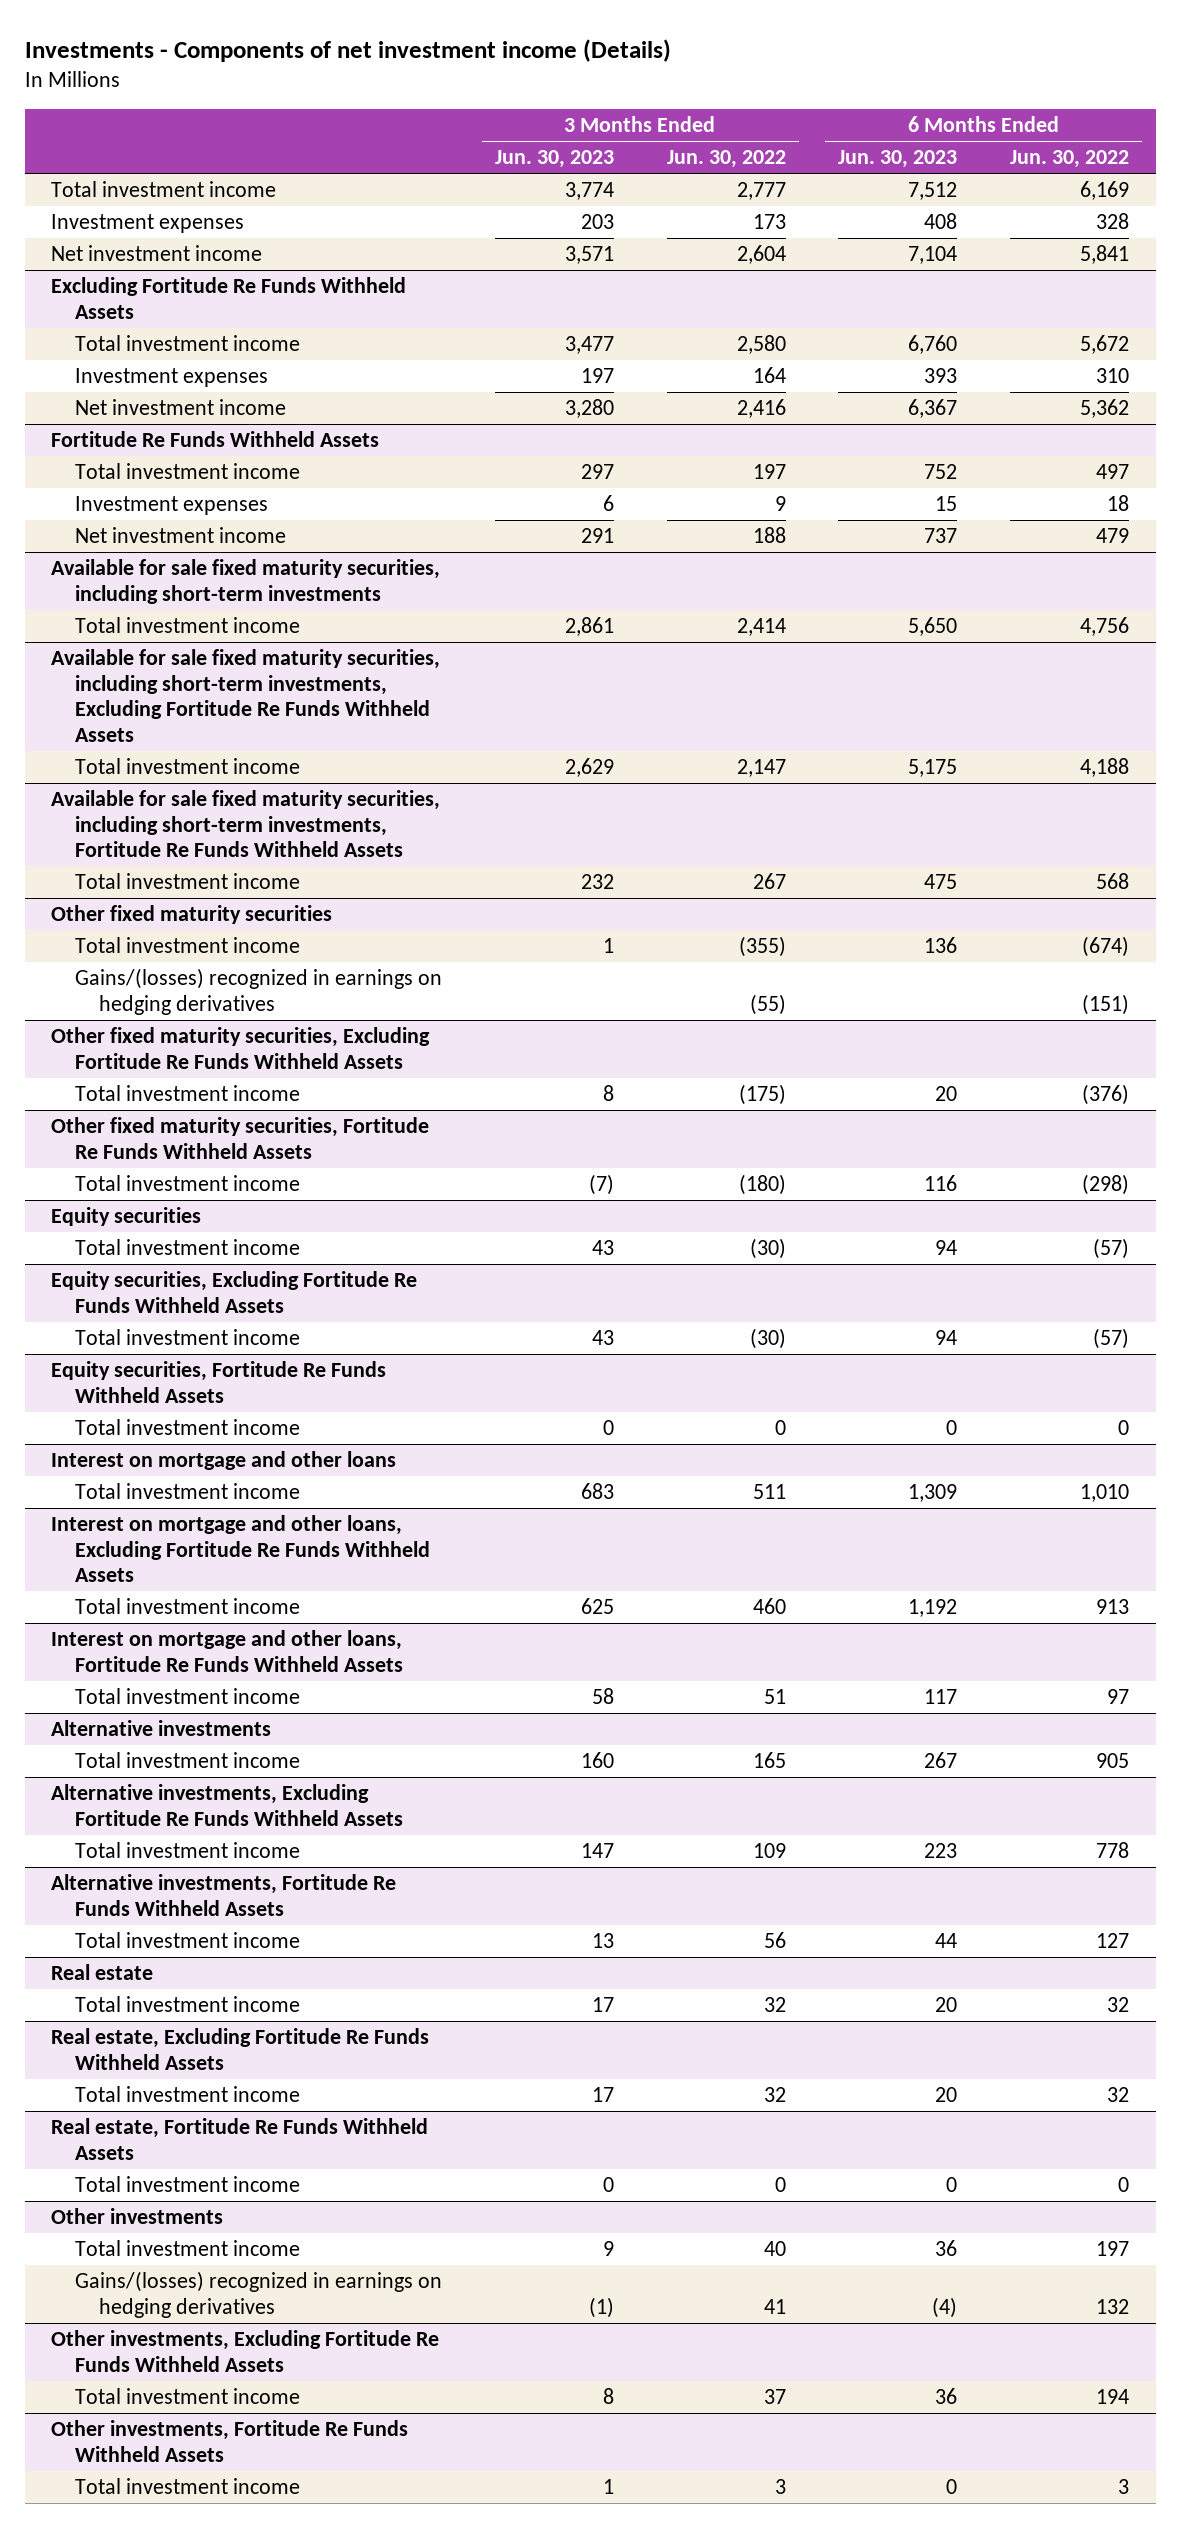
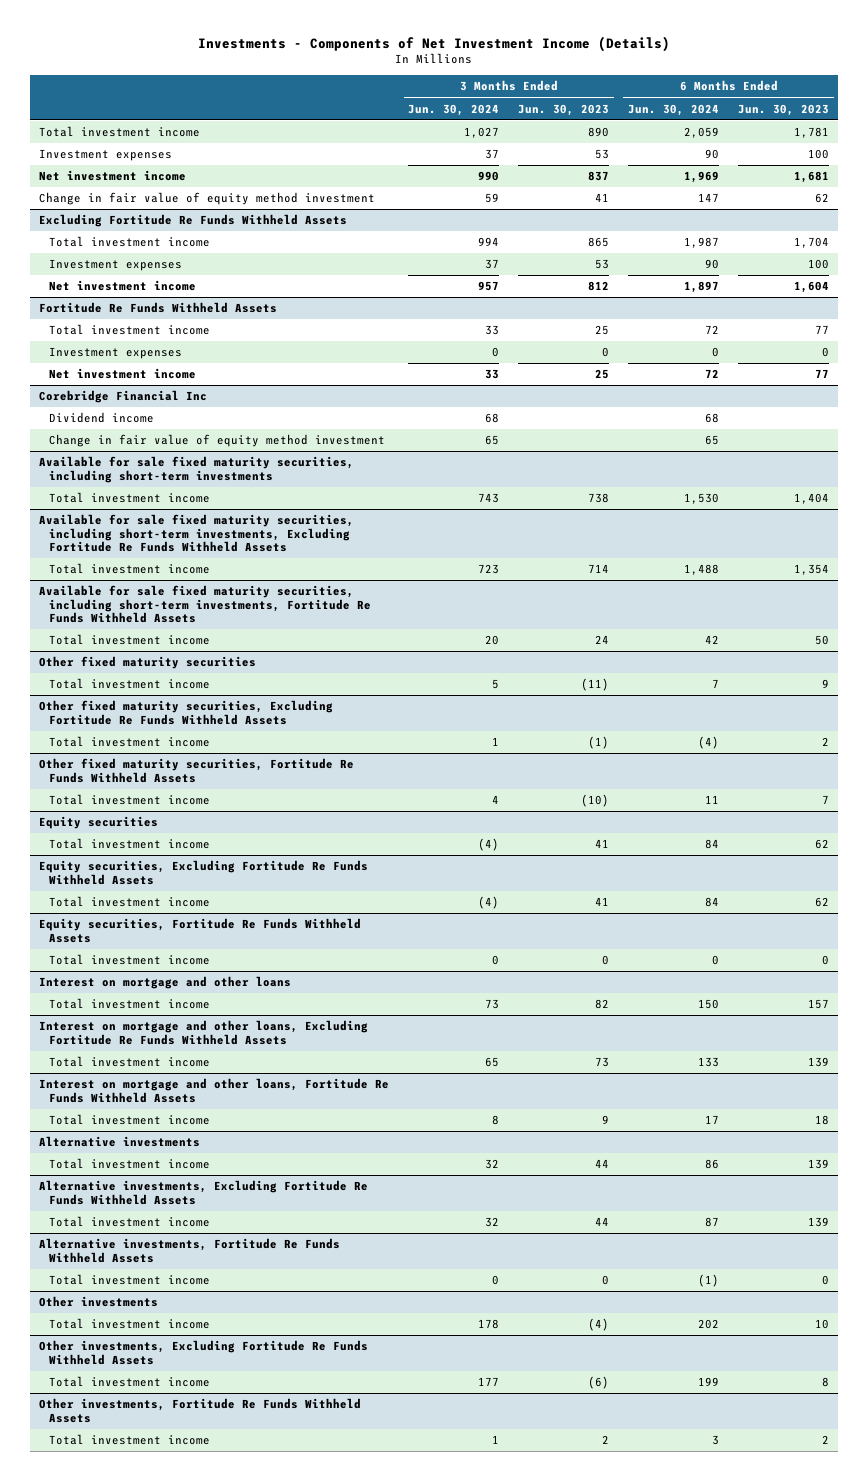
[24,39,671,63] Investments - Components of net investment income (Details) -> [198,35,671,52] Investments - Components of Net Investment Income (Details)
[666,150,786,169] Jun. 30, 2022 -> none
[1010,150,1130,169] Jun. 30, 2022 -> none
none -> [408,103,500,116] Jun. 30, 2024
none -> [628,103,720,116] Jun. 30, 2024
[564,182,614,201] 3,774 -> [588,127,610,138] 890
[908,182,958,201] 7,512 -> [794,127,830,139] 1,781
[580,214,614,230] 203 -> [595,149,610,160] 53
[924,213,958,230] 408 -> [808,149,830,160] 100
[564,246,614,265] 3,571 -> [588,171,610,182] 837
[908,246,958,265] 7,104 -> [794,171,830,184] 1,681
none -> [39,192,376,206] Change in fair value of equity method investment
[564,336,614,355] 3,477 -> [588,237,610,248] 865
[908,335,958,355] 6,760 -> [794,237,830,249] 1,704
[580,368,614,384] 197 -> [595,259,610,270] 53
[924,368,958,384] 393 -> [808,259,830,270] 100
[564,399,614,419] 3,280 -> [588,281,610,292] 812
[908,399,958,419] 6,367 -> [794,281,830,294] 1,604
[580,464,614,480] 297 -> [595,325,610,336] 25
[924,464,958,480] 752 -> [815,325,830,335] 77
[602,495,614,512] 6 -> [602,347,610,358] 0
[935,496,958,512] 15 -> [822,347,830,358] 0
[580,528,614,544] 291 -> [595,369,610,380] 25
[924,528,958,544] 737 -> [815,369,830,379] 77
none -> [39,390,208,404] Corebridge Financial Inc
none -> [49,412,155,424] Dividend income
none -> [49,434,386,448] Change in fair value of equity method investment
[564,617,614,637] 2,861 -> [588,493,610,504] 738
[908,617,958,637] 5,650 -> [794,493,830,505] 1,404
[564,758,614,778] 2,629 -> [588,564,610,574] 714
[908,759,958,778] 5,175 -> [794,564,830,576] 1,354
[580,874,614,890] 232 -> [595,635,610,645] 24
[924,874,958,890] 475 -> [815,635,830,646] 50
[75,968,443,1015] Gains/(losses) recognized in earnings on hedging derivatives -> none
[602,938,614,954] 1 -> [581,678,610,692] (11)
[924,937,958,954] 136 -> [822,679,830,689] 9
[602,1085,614,1102] 8 -> [588,736,610,750] (1)
[935,1086,958,1102] 20 -> [822,737,830,747] 2
[588,1174,614,1196] (7) -> [581,794,610,808] (10)
[924,1175,958,1192] 116 -> [822,795,830,805] 7
[591,1240,614,1256] 43 -> [595,839,610,849] 41
[935,1240,958,1256] 94 -> [815,839,830,850] 62
[591,1330,614,1346] 43 -> [595,897,610,907] 41
[935,1330,958,1346] 94 -> [815,897,830,908] 62
[580,1483,614,1500] 683 -> [595,999,610,1010] 82
[908,1484,958,1503] 1,309 -> [808,999,830,1010] 157
[580,1598,614,1615] 625 -> [595,1057,610,1068] 73
[908,1599,958,1618] 1,192 -> [808,1057,830,1068] 139
[591,1688,614,1705] 58 -> [602,1115,610,1125] 9
[924,1689,958,1705] 117 -> [815,1115,830,1126] 18
[580,1752,614,1769] 160 -> [595,1159,610,1169] 44
[924,1752,958,1769] 267 -> [808,1159,830,1170] 139
[580,1843,614,1859] 147 -> [595,1217,610,1227] 44
[924,1843,958,1859] 223 -> [808,1217,830,1228] 139
[75,1932,301,1949] Total investment income -> none
[50,1964,153,1981] Real estate -> none
[75,1996,301,2013] Total investment income -> none
[50,2028,429,2070] Real estate, Excluding Fortitude Re Funds Withheld Assets -> none
[75,2086,301,2103] Total investment income -> none
[50,2118,428,2160] Real estate, Fortitude Re Funds Withheld Assets -> none
[75,2271,443,2318] Gains/(losses) recognized in earnings on hedging derivatives -> none
[602,2241,614,2257] 9 -> [588,1318,610,1332] (4)
[935,2240,958,2257] 36 -> [815,1319,830,1330] 10
[602,2388,614,2405] 8 -> [588,1376,610,1390] (6)
[935,2388,958,2405] 36 -> [822,1377,830,1388] 8
[602,2479,614,2495] 1 -> [602,1435,610,1445] 2
[946,2479,958,2495] 0 -> [822,1435,830,1445] 2

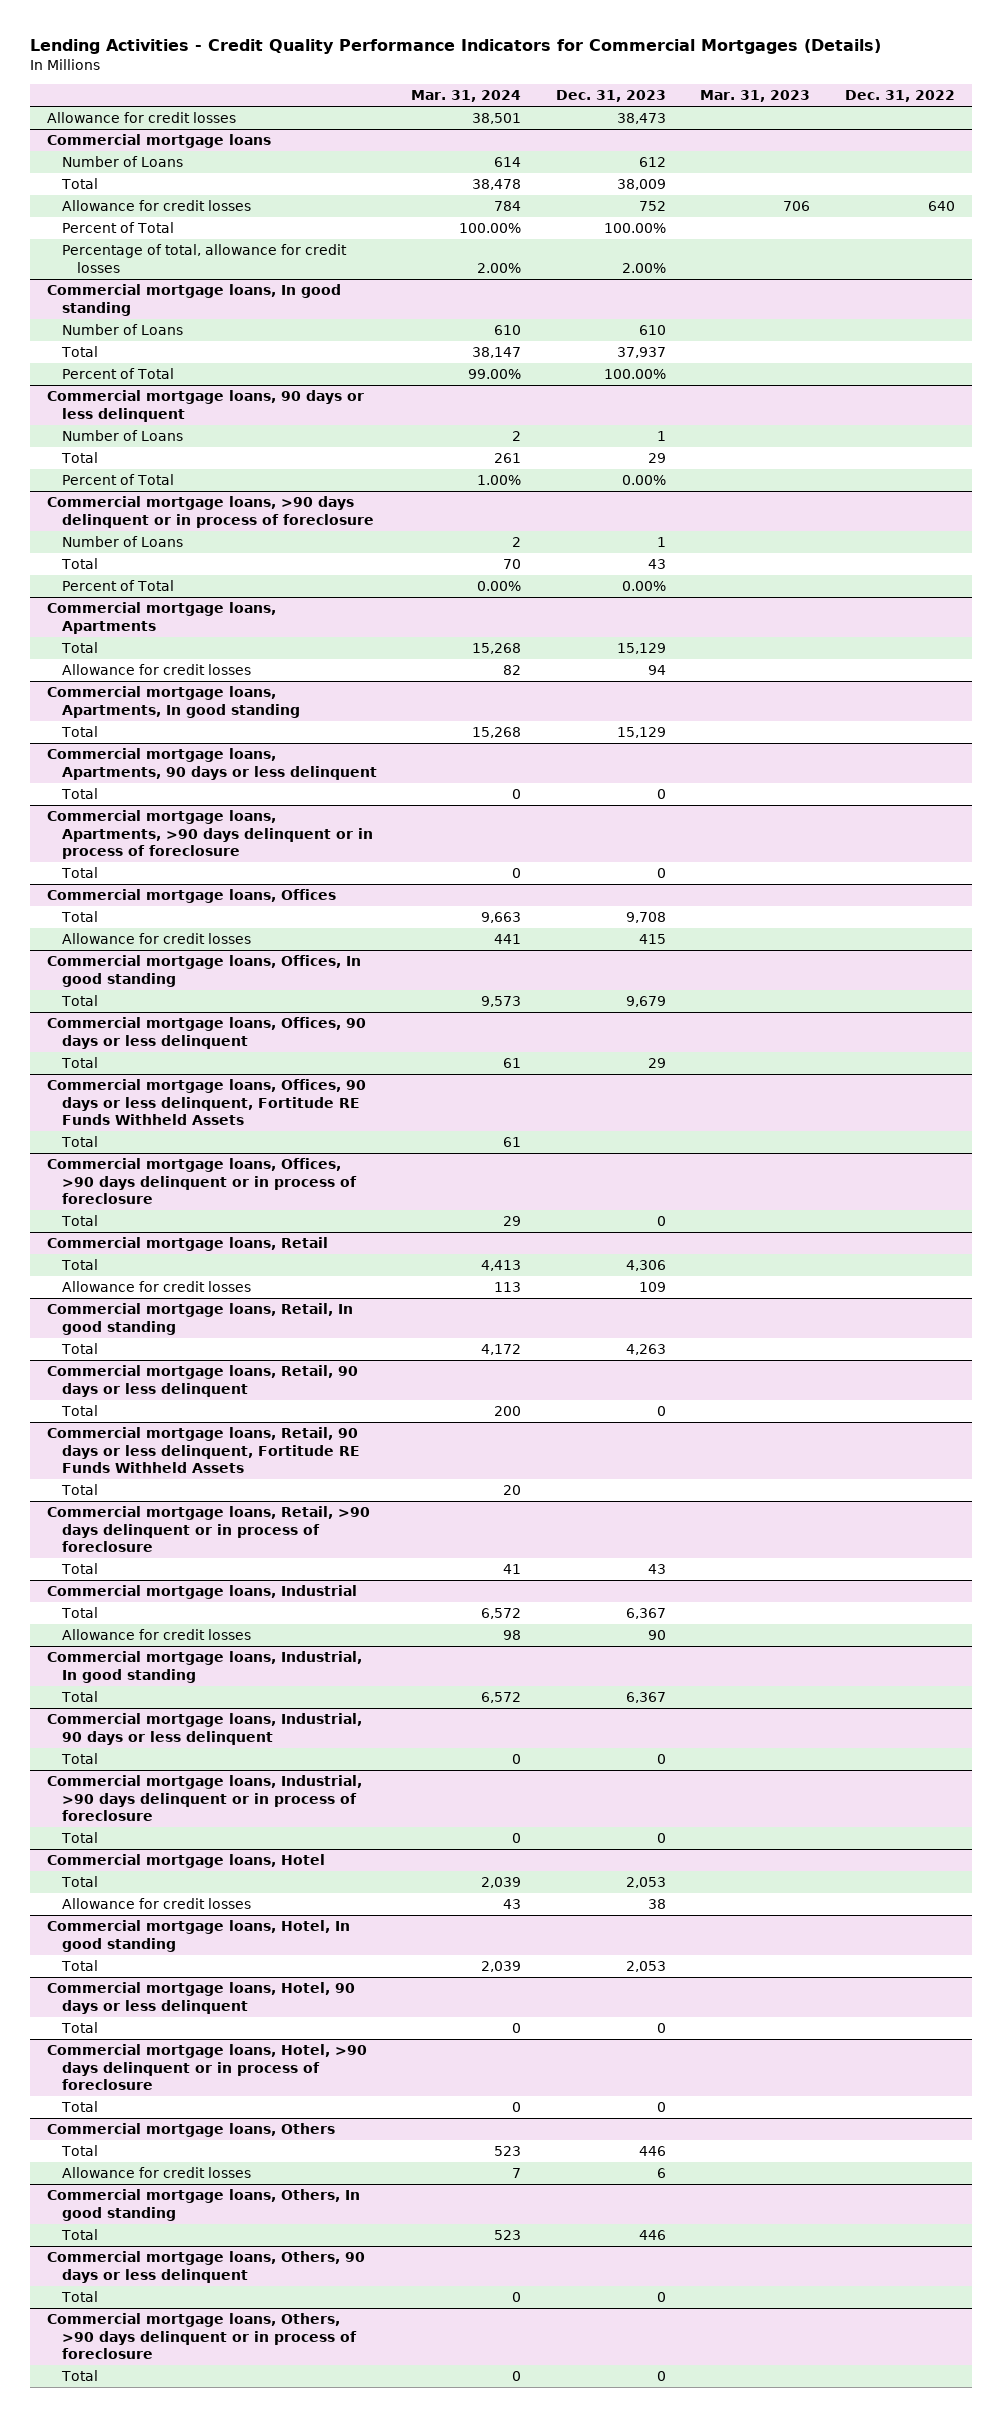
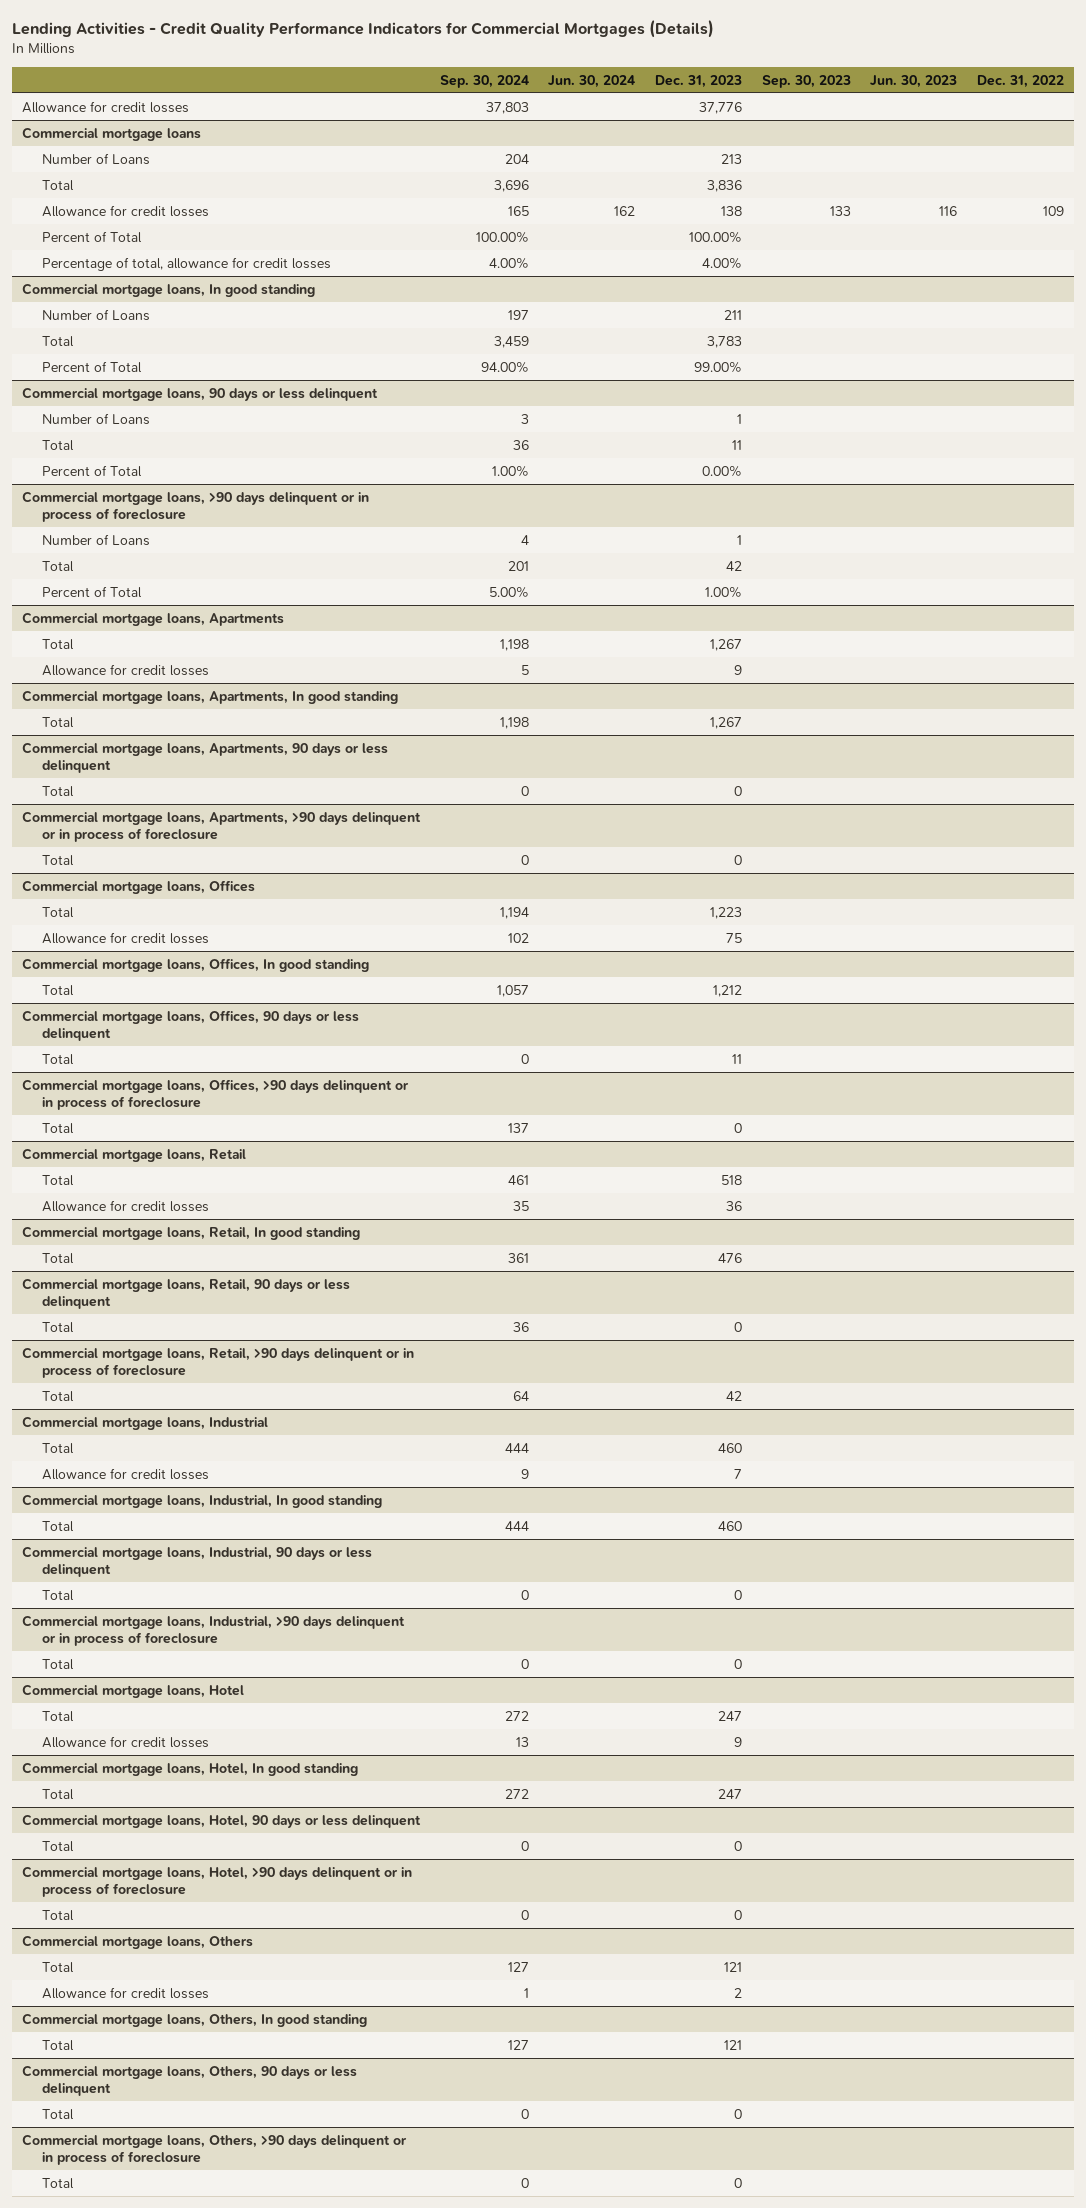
[411,90,522,103] Mar. 31, 2024 -> none
[700,90,811,103] Mar. 31, 2023 -> none
none -> [439,74,529,88] Sep. 30, 2024
none -> [548,74,636,88] Jun. 30, 2024
none -> [761,74,851,88] Sep. 30, 2023
none -> [870,74,958,88] Jun. 30, 2023
[616,113,666,125] 38,473 -> [698,101,742,114] 37,776
[638,157,666,168] 612 -> [720,153,742,164] 213
[616,179,666,191] 38,009 -> [706,179,742,192] 3,836
[638,201,666,212] 752 -> [720,205,742,216] 138
[927,201,955,212] 640 -> [1042,205,1064,216] 109
[621,262,666,273] 2.00% -> [701,256,742,269] 4.00%
[638,325,666,336] 610 -> [723,309,742,320] 211
[616,347,666,359] 37,937 -> [706,335,742,348] 3,783
[603,369,666,380] 100.00% -> [693,360,742,373] 99.00%
[647,453,666,464] 29 -> [731,439,742,450] 11
[647,559,666,570] 43 -> [725,560,742,571] 42
[621,581,666,592] 0.00% -> [704,585,742,598] 1.00%
[616,643,666,655] 15,129 -> [709,638,742,651] 1,267
[647,665,666,676] 94 -> [733,664,742,675] 9
[616,727,666,739] 15,129 -> [709,716,742,729] 1,267
[625,912,666,924] 9,708 -> [709,906,742,919] 1,223
[638,934,666,945] 415 -> [725,932,742,943] 75
[625,996,666,1008] 9,679 -> [712,984,742,997] 1,212
[46,1079,366,1126] Commercial mortgage loans, Offices, 90 days or less delinquent, Fortitude RE Funds Withheld Assets -> none
[60,1136,98,1148] Total -> none
[647,1058,666,1069] 29 -> [731,1053,742,1064] 11
[625,1260,666,1272] 4,306 -> [720,1174,742,1185] 518
[638,1282,666,1293] 109 -> [725,1200,742,1211] 36
[625,1344,666,1356] 4,263 -> [717,1252,742,1263] 476
[46,1427,360,1474] Commercial mortgage loans, Retail, 90 days or less delinquent, Fortitude RE Funds Withheld Assets -> none
[60,1484,98,1496] Total -> none
[647,1564,666,1575] 43 -> [725,1390,742,1401] 42
[625,1608,666,1620] 6,367 -> [717,1442,742,1453] 460
[647,1630,666,1641] 90 -> [733,1468,742,1479] 7
[625,1692,666,1704] 6,367 -> [717,1520,742,1531] 460
[625,1877,666,1889] 2,053 -> [717,1710,742,1721] 247
[647,1899,666,1910] 38 -> [733,1736,742,1747] 9
[625,1961,666,1973] 2,053 -> [717,1788,742,1799] 247
[638,2146,666,2157] 446 -> [723,1961,742,1972] 121
[656,2168,666,2179] 6 -> [733,1987,742,1998] 2
[638,2230,666,2241] 446 -> [723,2039,742,2050] 121

